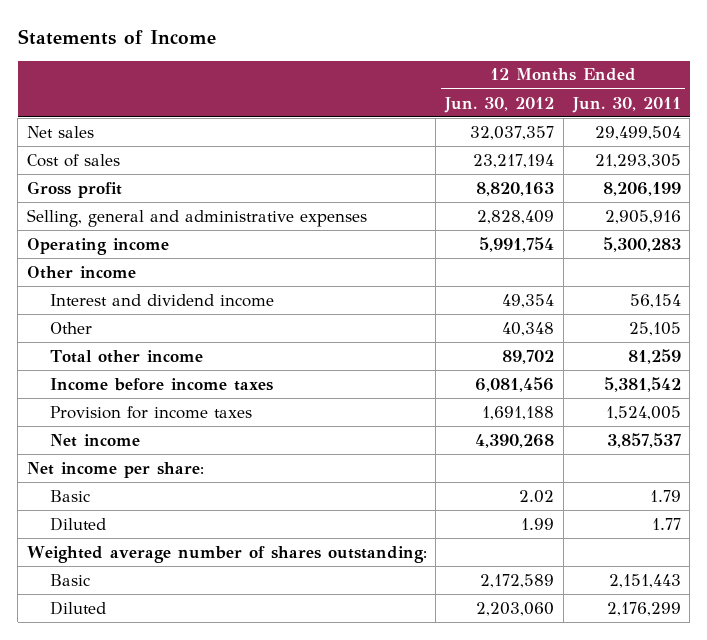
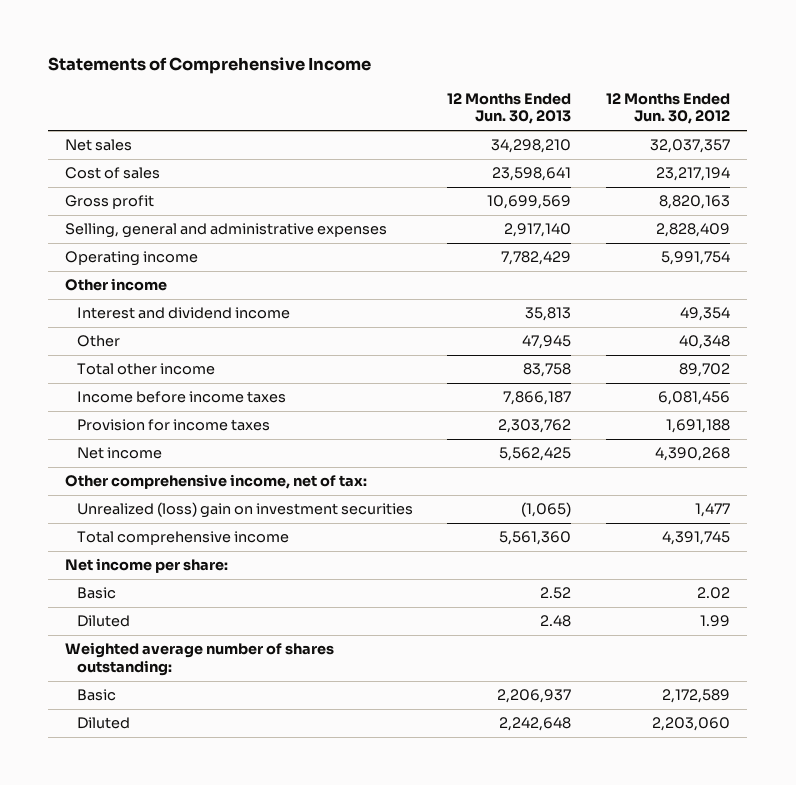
[17,28,216,45] Statements of Income -> [48,57,372,75] Statements of Comprehensive Income
[571,96,681,113] Jun. 30, 2011 -> none
none -> [447,92,572,125] 12 Months Ended Jun. 30, 2013
none -> [65,474,368,490] Other comprehensive income, net of tax:
none -> [76,502,413,519] Unrealized (loss) gain on investment securities
none -> [76,531,289,546] Total comprehensive income

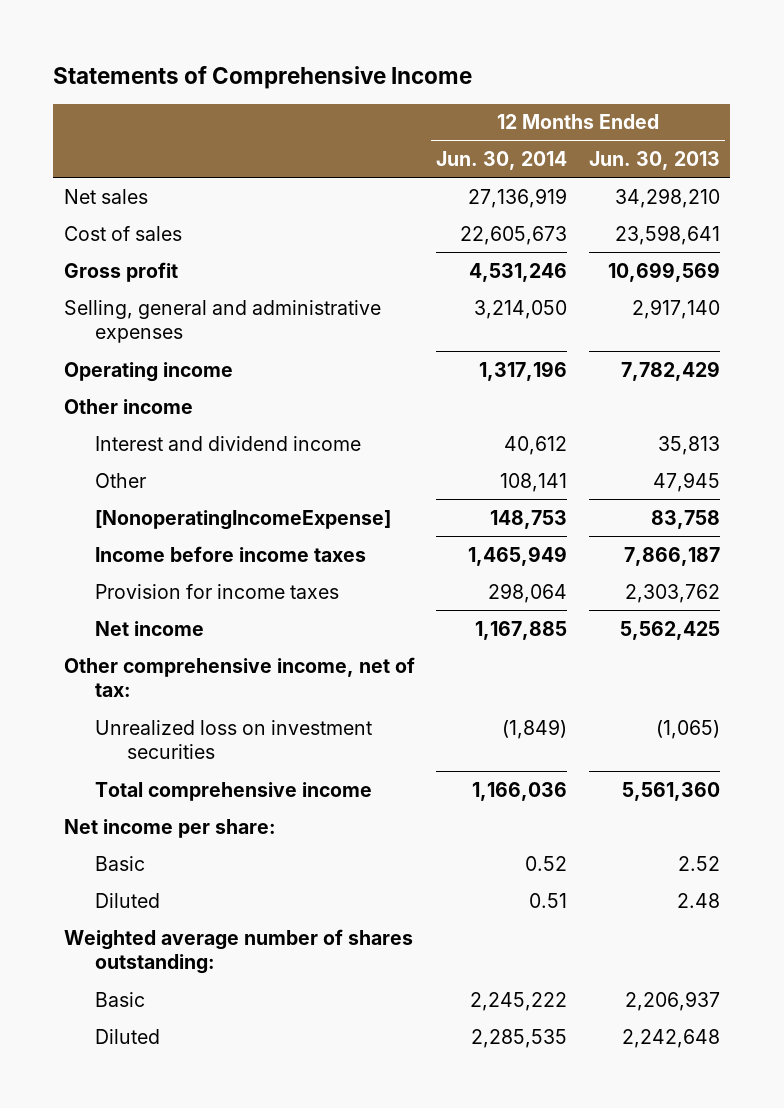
[606,92,731,125] 12 Months Ended Jun. 30, 2012 -> none
none -> [436,151,568,171] Jun. 30, 2014
[76,363,215,376] Total other income -> [95,509,392,530] [NonoperatingIncomeExpense]
[76,502,413,519] Unrealized (loss) gain on investment securities -> [95,719,373,760] Unrealized loss on investment securities

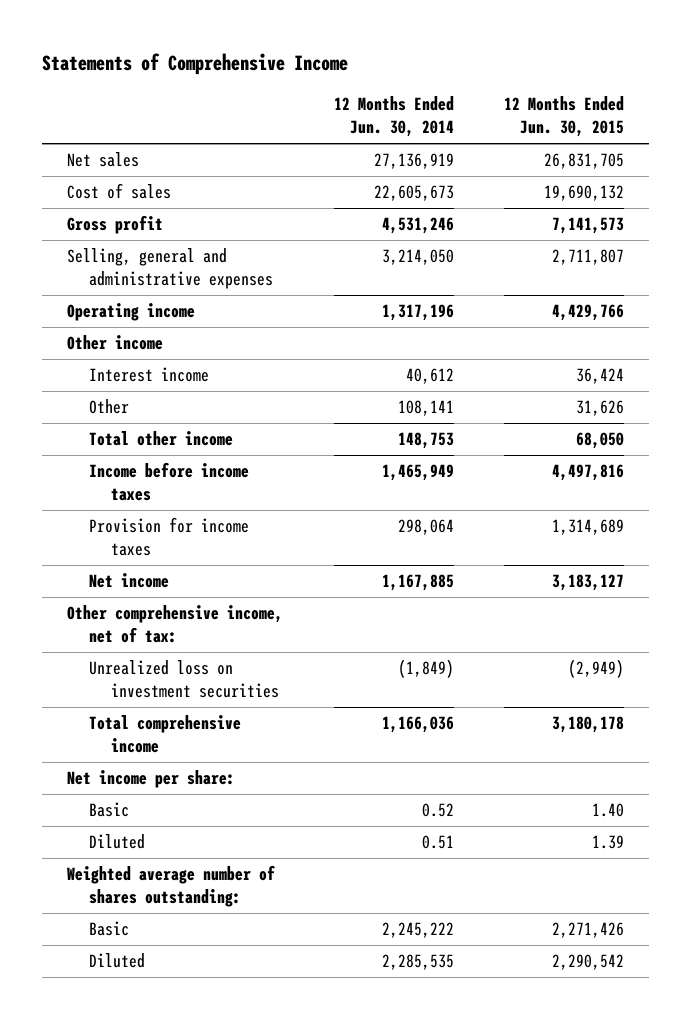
[588,151,720,171] Jun. 30, 2013 -> none
none -> [503,96,624,138] 12 Months Ended Jun. 30, 2015
[95,435,362,451] Interest and dividend income -> [89,367,210,383] Interest income
[95,509,392,530] [NonoperatingIncomeExpense] -> [89,431,234,447] Total other income

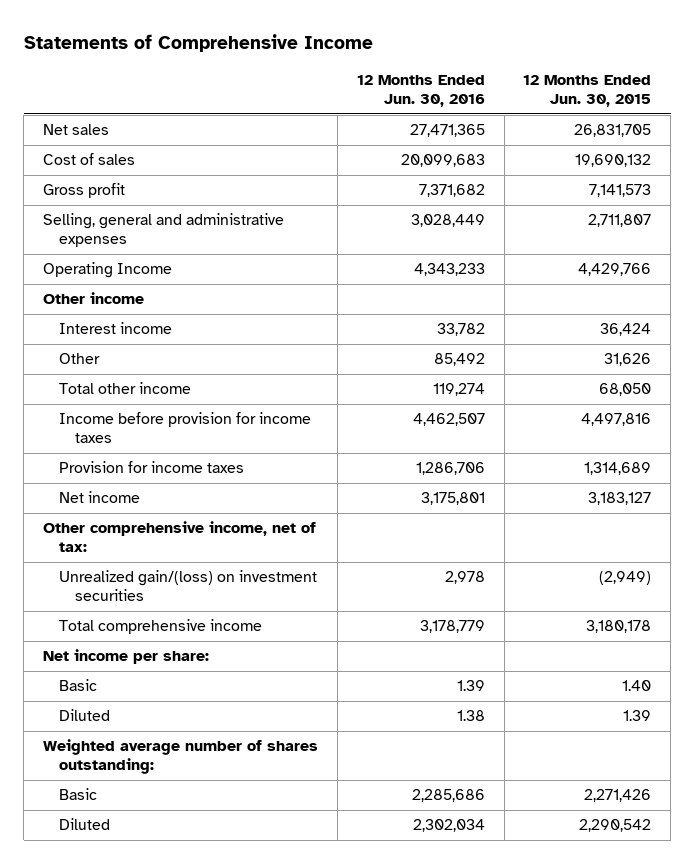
[333,96,454,138] 12 Months Ended Jun. 30, 2014 -> none
none -> [356,75,485,108] 12 Months Ended Jun. 30, 2016
[67,303,196,322] Operating income -> [43,262,173,279] Operating Income
[89,462,250,502] Income before income taxes -> [58,412,311,444] Income before provision for income taxes
[89,660,279,699] Unrealized loss on investment securities -> [58,570,317,602] Unrealized gain/(loss) on investment securities

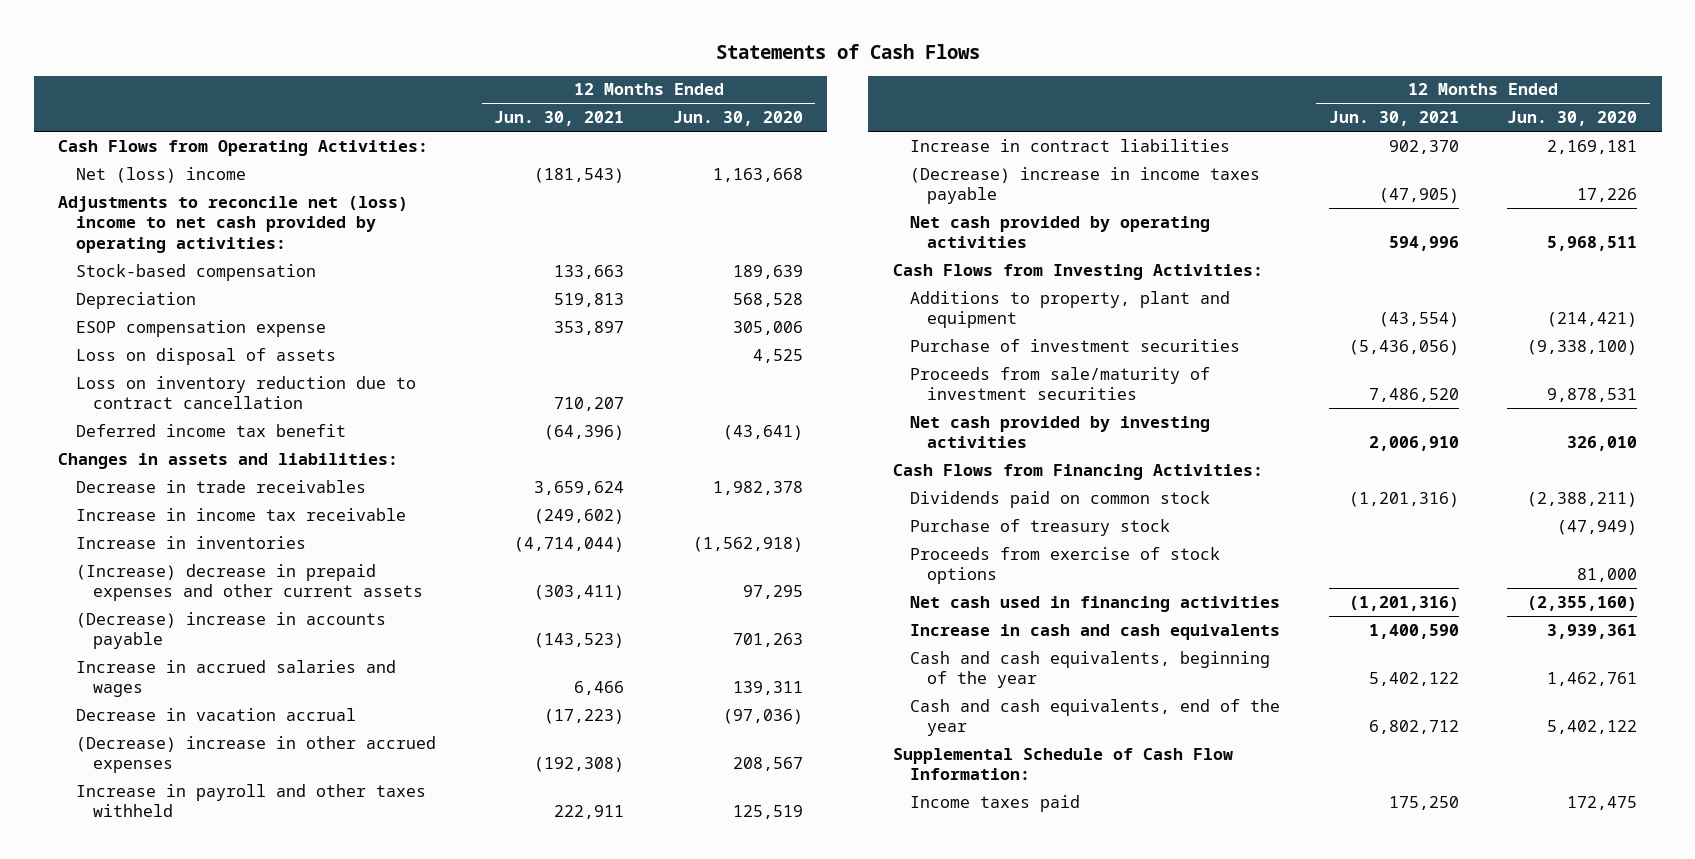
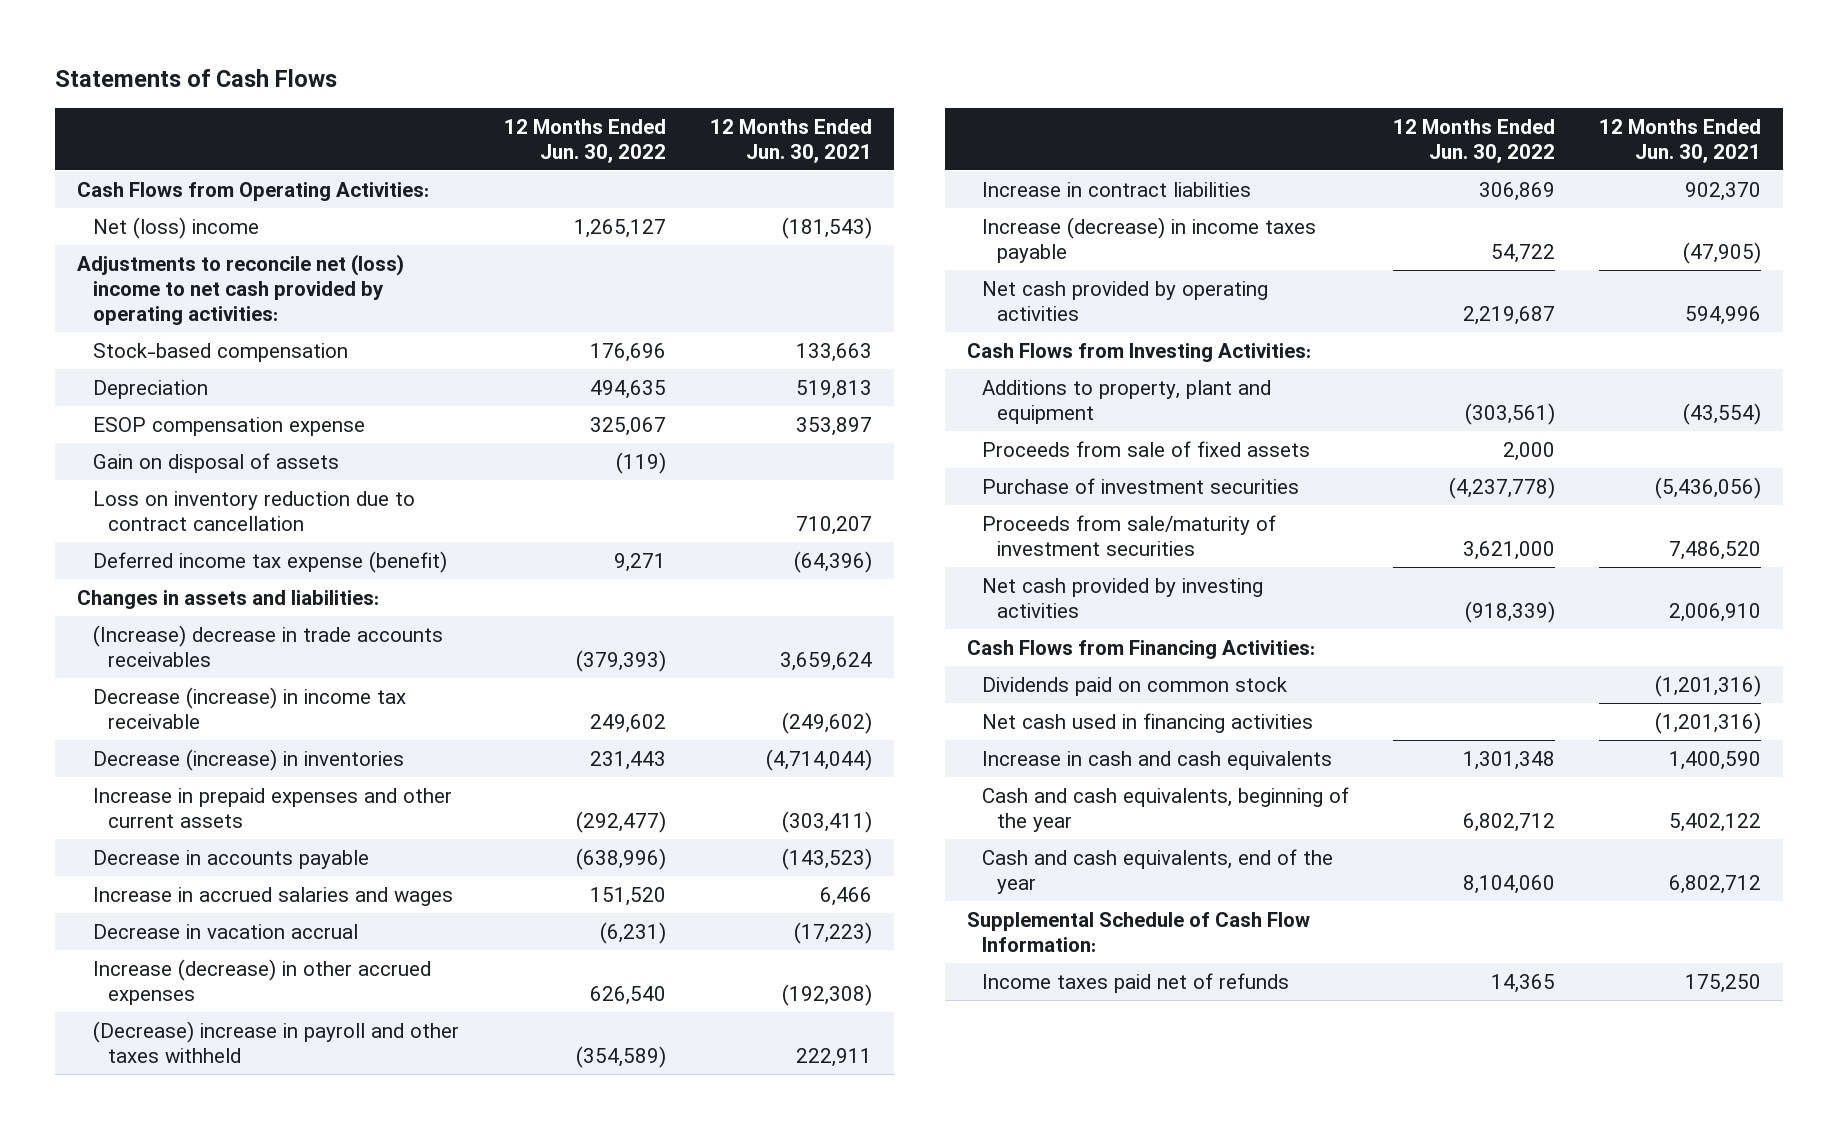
[672,111,803,127] Jun. 30, 2020 -> none
none -> [503,118,666,163] 12 Months Ended Jun. 30, 2022
[75,347,336,365] Loss on disposal of assets -> [92,452,339,473] Gain on disposal of assets
[75,423,346,437] Deferred income tax benefit -> [92,550,447,573] Deferred income tax expense (benefit)
[75,479,366,493] Decrease in trade receivables -> [92,624,443,667] (Increase) decrease in trade accounts receivables
[75,507,406,521] Increase in income tax receivable -> [92,686,406,729] Decrease (increase) in income tax receivable
[75,535,306,549] Increase in inventories -> [92,748,404,771] Decrease (increase) in inventories
[75,563,423,602] (Increase) decrease in prepaid expenses and other current assets -> [92,787,452,828] Increase in prepaid expenses and other current assets
[75,611,386,650] (Decrease) increase in accounts payable -> [92,849,369,869] Decrease in accounts payable
[75,735,436,774] (Decrease) increase in other accrued expenses -> [92,958,431,1005] Increase (decrease) in other accrued expenses
[75,783,426,818] Increase in payroll and other taxes withheld -> [92,1020,459,1063] (Decrease) increase in payroll and other taxes withheld
[909,166,1260,205] (Decrease) increase in income taxes payable -> [982,216,1317,263] Increase (decrease) in income taxes payable
none -> [982,440,1311,457] Proceeds from sale of fixed assets
[909,518,1170,536] Purchase of treasury stock -> none
[909,546,1220,585] Proceeds from exercise of stock options -> none
[909,794,1080,812] Income taxes paid -> [982,972,1290,993] Income taxes paid net of refunds

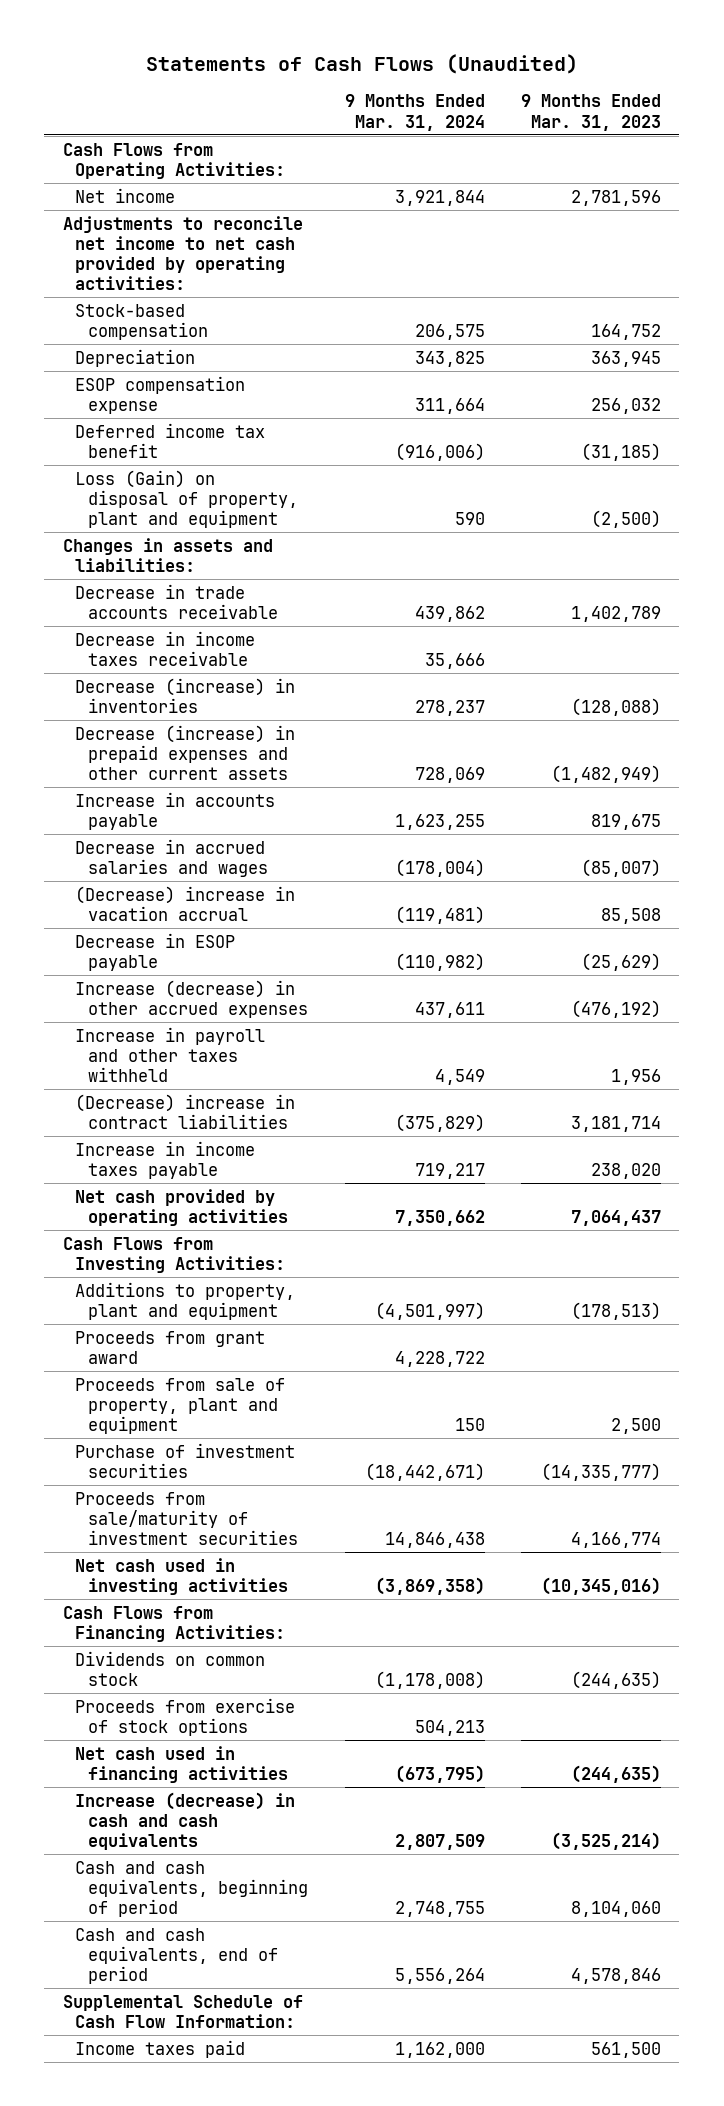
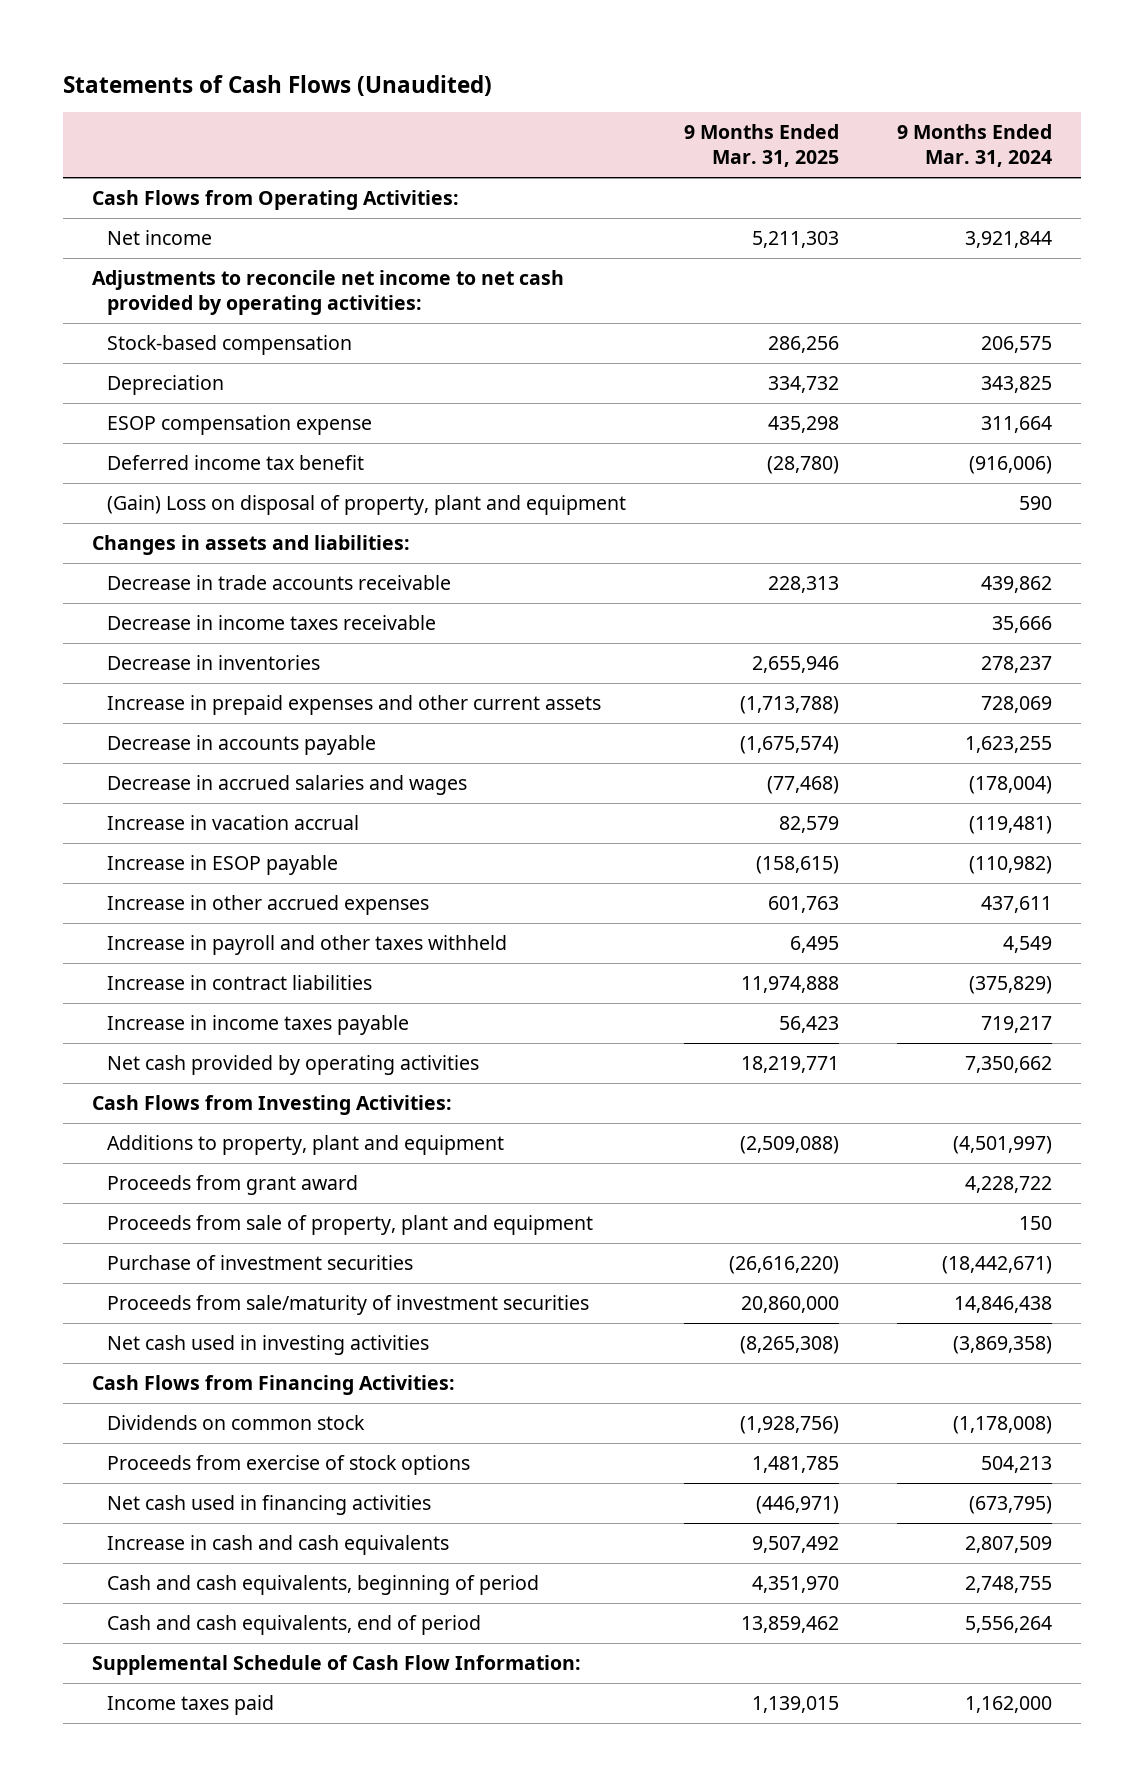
[520,94,661,131] 9 Months Ended Mar. 31, 2023 -> none
none -> [684,124,840,168] 9 Months Ended Mar. 31, 2025
[75,469,299,528] Loss (Gain) on disposal of property, plant and equipment -> [107,495,627,516] (Gain) Loss on disposal of property, plant and equipment
[75,677,296,713] Decrease (increase) in inventories -> [107,655,321,671] Decrease in inventories
[75,724,296,780] Decrease (increase) in prepaid expenses and other current assets -> [107,695,602,716] Increase in prepaid expenses and other current assets
[75,791,276,830] Increase in accounts payable -> [107,735,377,756] Decrease in accounts payable
[75,885,296,921] (Decrease) increase in vacation accrual -> [107,815,360,831] Increase in vacation accrual
[75,932,236,971] Decrease in ESOP payable -> [107,855,339,876] Increase in ESOP payable
[75,979,309,1018] Increase (decrease) in other accrued expenses -> [107,895,430,916] Increase in other accrued expenses
[75,1093,296,1129] (Decrease) increase in contract liabilities -> [107,975,373,991] Increase in contract liabilities
[75,1791,296,1850] Increase (decrease) in cash and cash equivalents -> [107,1535,450,1556] Increase in cash and cash equivalents

